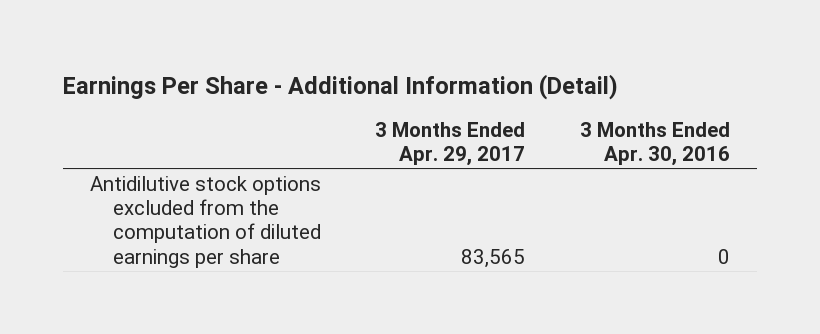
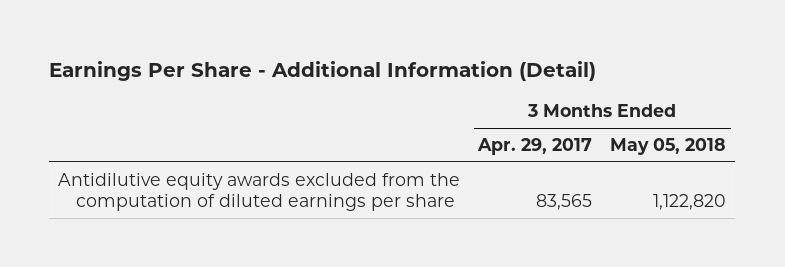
[579,121,730,166] 3 Months Ended Apr. 30, 2016 -> none
none -> [610,138,727,156] May 05, 2018
[89,175,322,268] Antidilutive stock options excluded from the computation of diluted earnings per share -> [58,173,461,212] Antidilutive equity awards excluded from the computation of diluted earnings per share

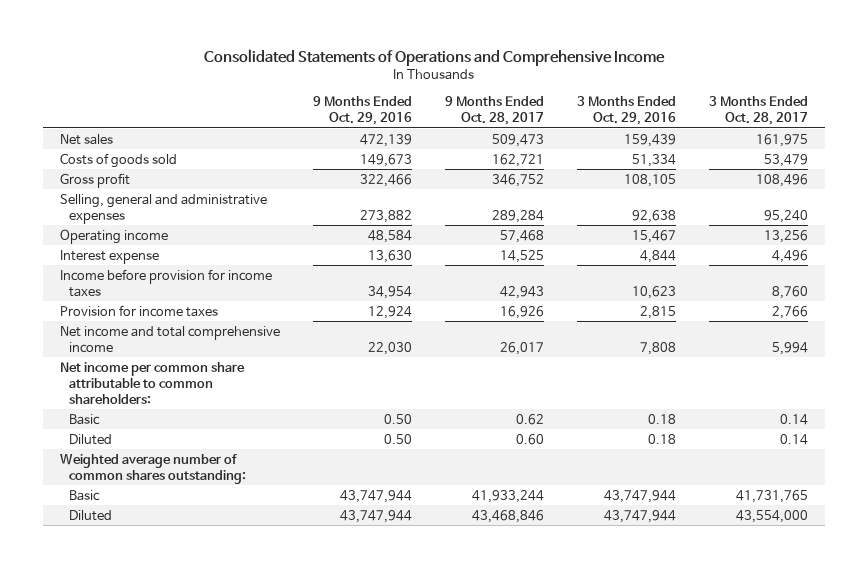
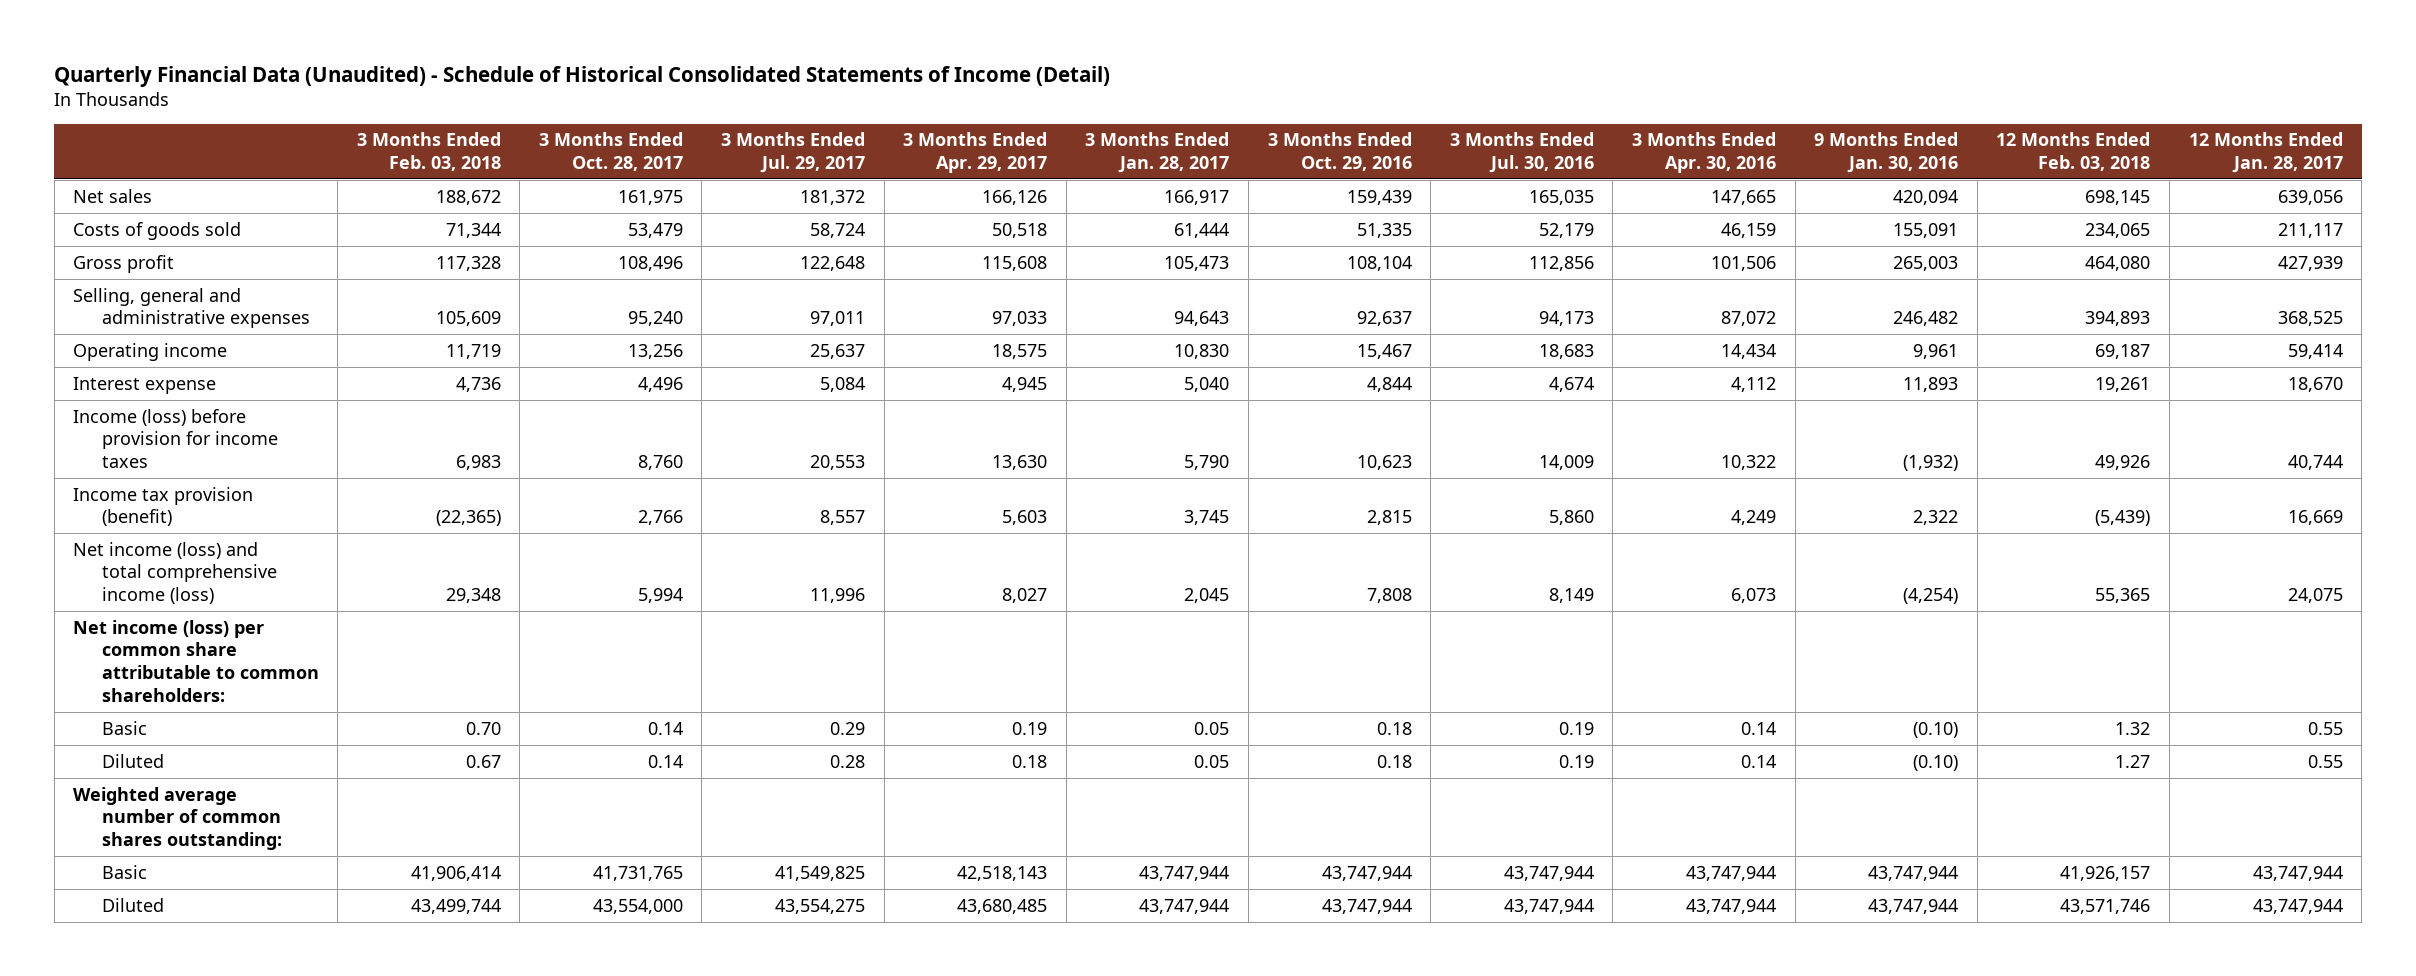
[204,49,666,67] Consolidated Statements of Operations and Comprehensive Income -> [54,65,1111,87] Quarterly Financial Data (Unaudited) - Schedule of Historical Consolidated Statements of Income (Detail)
[312,96,412,126] 9 Months Ended Oct. 29, 2016 -> none
[445,96,545,126] 9 Months Ended Oct. 28, 2017 -> none
none -> [356,132,501,171] 3 Months Ended Feb. 03, 2018
none -> [721,132,866,173] 3 Months Ended Jul. 29, 2017
none -> [903,132,1048,173] 3 Months Ended Apr. 29, 2017
none -> [1085,132,1230,173] 3 Months Ended Jan. 28, 2017
none -> [1449,132,1594,173] 3 Months Ended Jul. 30, 2016
none -> [1632,132,1777,173] 3 Months Ended Apr. 30, 2016
none -> [1814,132,1959,173] 9 Months Ended Jan. 30, 2016
none -> [1996,132,2151,171] 12 Months Ended Feb. 03, 2018
none -> [2188,132,2343,173] 12 Months Ended Jan. 28, 2017
[632,153,677,167] 51,334 -> [1356,222,1412,238] 51,335
[624,173,677,187] 108,105 -> [1346,255,1412,271] 108,104
[632,209,677,223] 92,638 -> [1356,311,1412,327] 92,637
[59,268,272,297] Income before provision for income taxes -> [73,408,278,469] Income (loss) before provision for income taxes
[59,304,218,317] Provision for income taxes -> [73,486,254,527] Income tax provision (benefit)
[59,325,280,353] Net income and total comprehensive income -> [73,541,277,605] Net income (loss) and total comprehensive income (loss)
[59,361,245,404] Net income per common share attributable to common shareholders: -> [73,619,319,702] Net income (loss) per common share attributable to common shareholders:

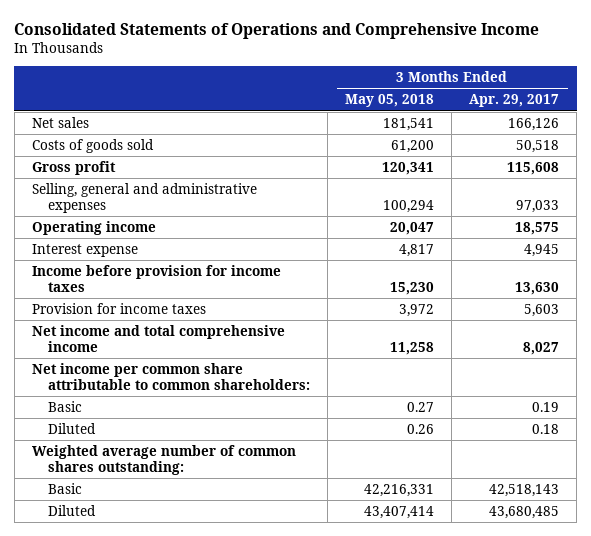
[54,65,1111,87] Quarterly Financial Data (Unaudited) - Schedule of Historical Consolidated Statements of Income (Detail) -> [14,22,540,39] Consolidated Statements of Operations and Comprehensive Income
[356,132,501,171] 3 Months Ended Feb. 03, 2018 -> none
[538,132,683,171] 3 Months Ended Oct. 28, 2017 -> none
[721,132,866,173] 3 Months Ended Jul. 29, 2017 -> none
[1085,132,1230,173] 3 Months Ended Jan. 28, 2017 -> none
[1267,132,1412,171] 3 Months Ended Oct. 29, 2016 -> none
[1449,132,1594,173] 3 Months Ended Jul. 30, 2016 -> none
[1632,132,1777,173] 3 Months Ended Apr. 30, 2016 -> none
[1814,132,1959,173] 9 Months Ended Jan. 30, 2016 -> none
[1996,132,2151,171] 12 Months Ended Feb. 03, 2018 -> none
[2188,132,2343,173] 12 Months Ended Jan. 28, 2017 -> none
none -> [345,94,435,108] May 05, 2018
[73,408,278,469] Income (loss) before provision for income taxes -> [31,264,281,292] Income before provision for income taxes
[73,486,254,527] Income tax provision (benefit) -> [31,302,206,314] Provision for income taxes
[73,541,277,605] Net income (loss) and total comprehensive income (loss) -> [31,324,285,352] Net income and total comprehensive income
[73,619,319,702] Net income (loss) per common share attributable to common shareholders: -> [31,362,311,390] Net income per common share attributable to common shareholders:

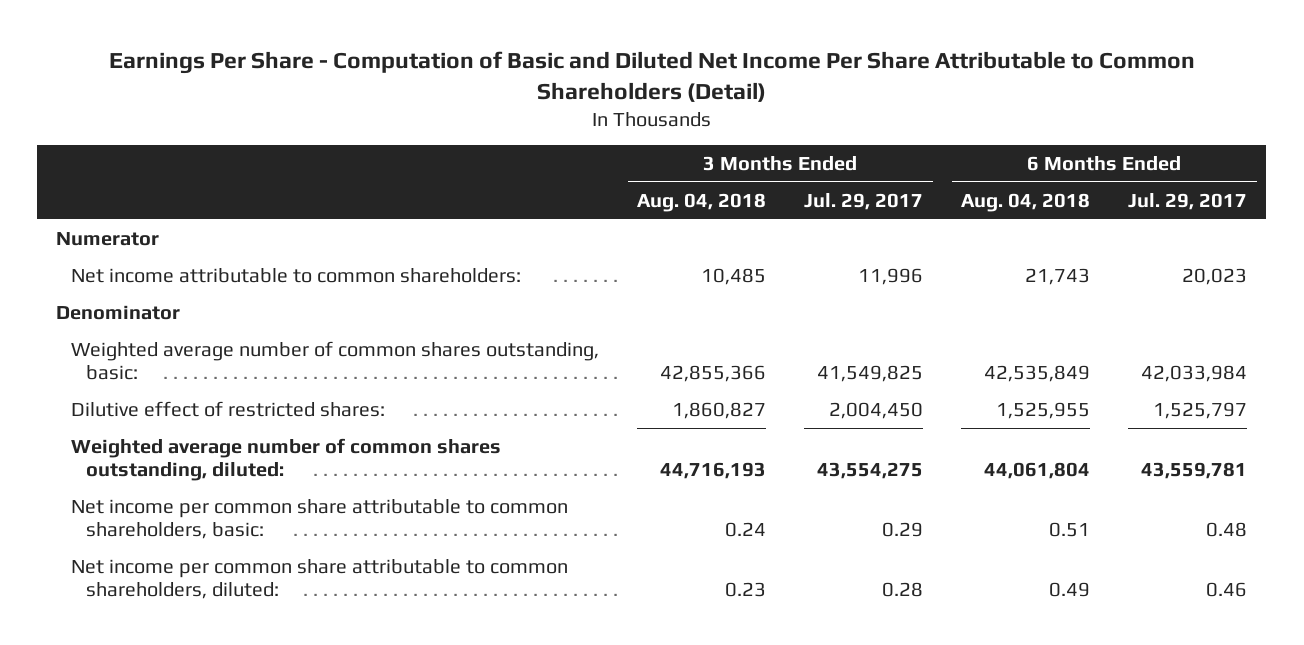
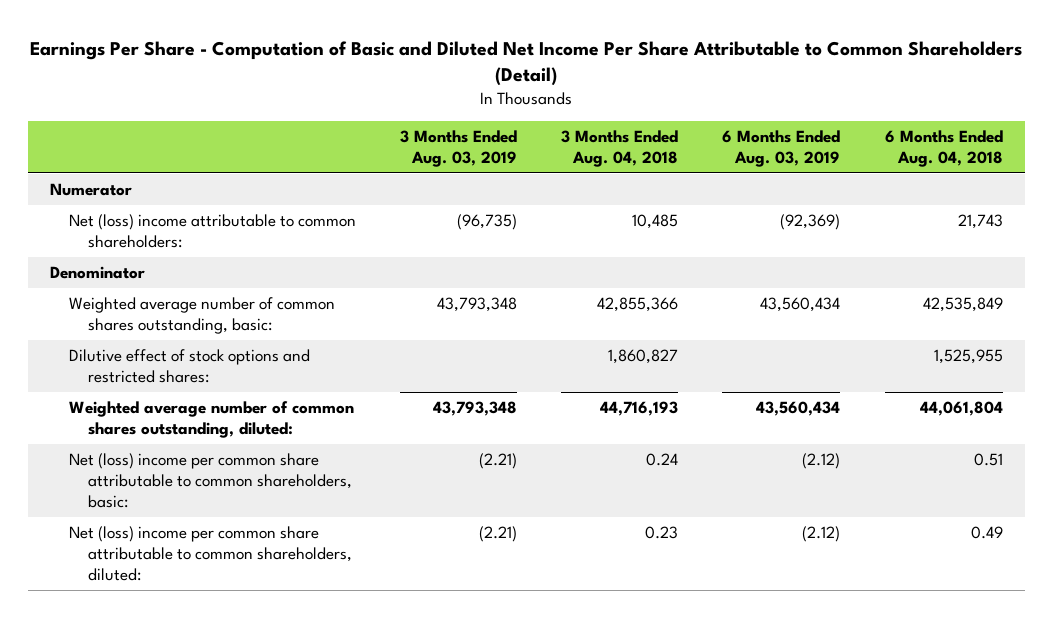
[804,192,924,210] Jul. 29, 2017 -> none
[1128,192,1248,210] Jul. 29, 2017 -> none
none -> [400,129,518,168] 3 Months Ended Aug. 03, 2019
none -> [722,129,841,168] 6 Months Ended Aug. 03, 2019
[70,267,521,283] Net income attributable to common shareholders: -> [68,213,356,249] Net (loss) income attributable to common shareholders:
[70,400,385,417] Dilutive effect of restricted shares: -> [68,348,310,384] Dilutive effect of stock options and restricted shares:
[70,498,568,540] Net income per common share attributable to common shareholders, basic: -> [68,452,352,509] Net (loss) income per common share attributable to common shareholders, basic:
[70,558,568,600] Net income per common share attributable to common shareholders, diluted: -> [68,525,352,582] Net (loss) income per common share attributable to common shareholders, diluted:

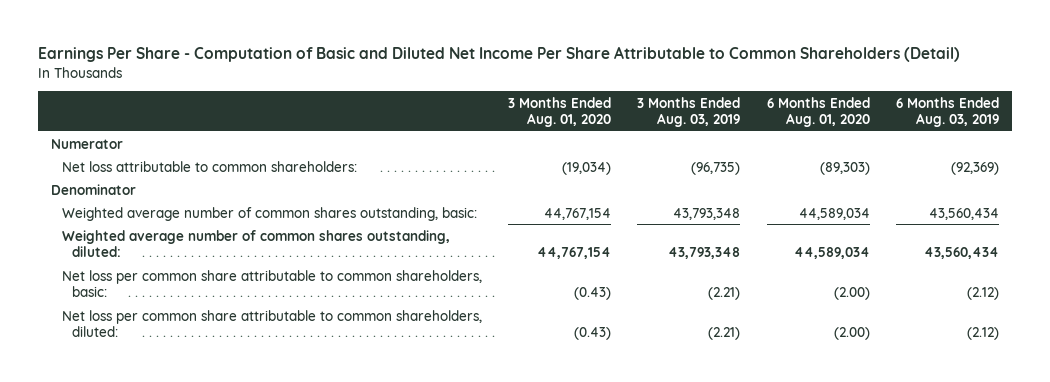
[561,129,679,168] 3 Months Ended Aug. 04, 2018 -> none
[884,129,1003,168] 6 Months Ended Aug. 04, 2018 -> none
none -> [507,96,611,127] 3 Months Ended Aug. 01, 2020
none -> [766,96,870,127] 6 Months Ended Aug. 01, 2020
[68,213,356,249] Net (loss) income attributable to common shareholders: -> [61,160,357,172] Net loss attributable to common shareholders:
[68,348,310,384] Dilutive effect of stock options and restricted shares: -> none
[68,452,352,509] Net (loss) income per common share attributable to common shareholders, basic: -> [61,269,482,297] Net loss per common share attributable to common shareholders, basic:
[68,525,352,582] Net (loss) income per common share attributable to common shareholders, diluted: -> [61,309,482,337] Net loss per common share attributable to common shareholders, diluted:

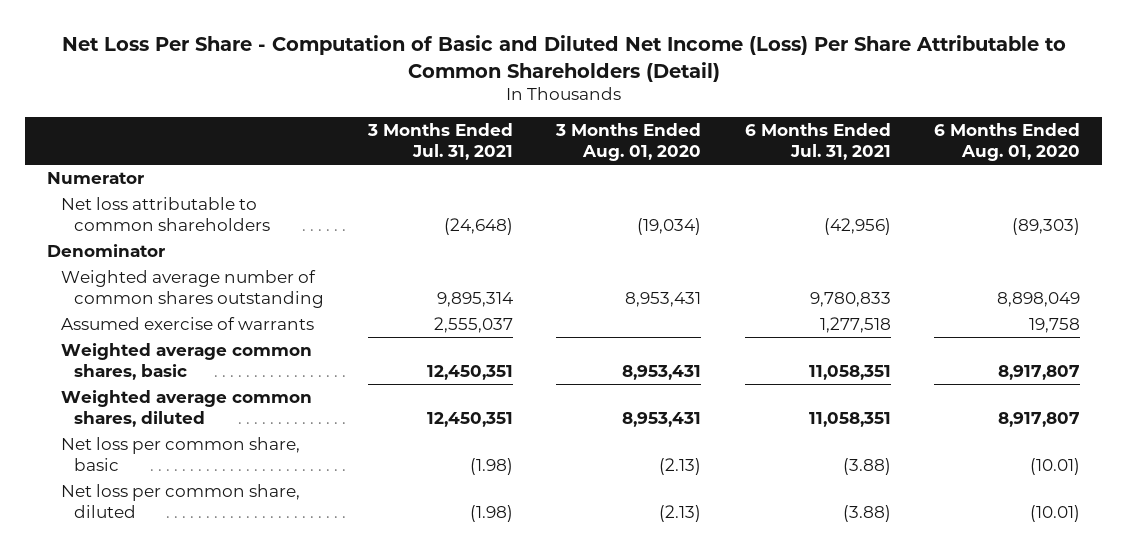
[37,46,960,63] Earnings Per Share - Computation of Basic and Diluted Net Income Per Share Attributable to Common Shareholders (Detail) -> [61,35,1066,82] Net Loss Per Share - Computation of Basic and Diluted Net Income (Loss) Per Share Attributable to Common Shareholders (Detail)
[637,96,741,127] 3 Months Ended Aug. 03, 2019 -> none
[895,96,999,127] 6 Months Ended Aug. 03, 2019 -> none
none -> [366,122,513,161] 3 Months Ended Jul. 31, 2021
none -> [744,122,891,161] 6 Months Ended Jul. 31, 2021
[61,160,357,172] Net loss attributable to common shareholders: -> [60,196,270,232] Net loss attributable to common shareholders
none -> [60,269,324,309] Weighted average number of common shares outstanding
none -> [60,316,314,330] Assumed exercise of warrants
[61,206,477,221] Weighted average number of common shares outstanding, basic: -> [60,342,312,381] Weighted average common shares, basic
[543,207,611,220] 44,767,154 -> [622,365,702,381] 8,953,431
[798,207,870,220] 44,589,034 -> [998,365,1081,381] 8,917,807
[61,229,450,257] Weighted average number of common shares outstanding, diluted: -> [60,389,312,428] Weighted average common shares, diluted
[536,246,611,259] 44,767,154 -> [622,412,702,428] 8,953,431
[793,246,870,259] 44,589,034 -> [998,412,1081,428] 8,917,807
[61,269,482,297] Net loss per common share attributable to common shareholders, basic: -> [60,436,300,472] Net loss per common share, basic
[573,286,611,300] (0.43) -> [659,458,702,476] (2.13)
[833,286,870,300] (2.00) -> [1030,458,1081,476] (10.01)
[61,309,482,337] Net loss per common share attributable to common shareholders, diluted: -> [60,483,300,519] Net loss per common share, diluted
[573,326,611,340] (0.43) -> [659,505,702,523] (2.13)
[833,326,870,340] (2.00) -> [1030,505,1081,523] (10.01)

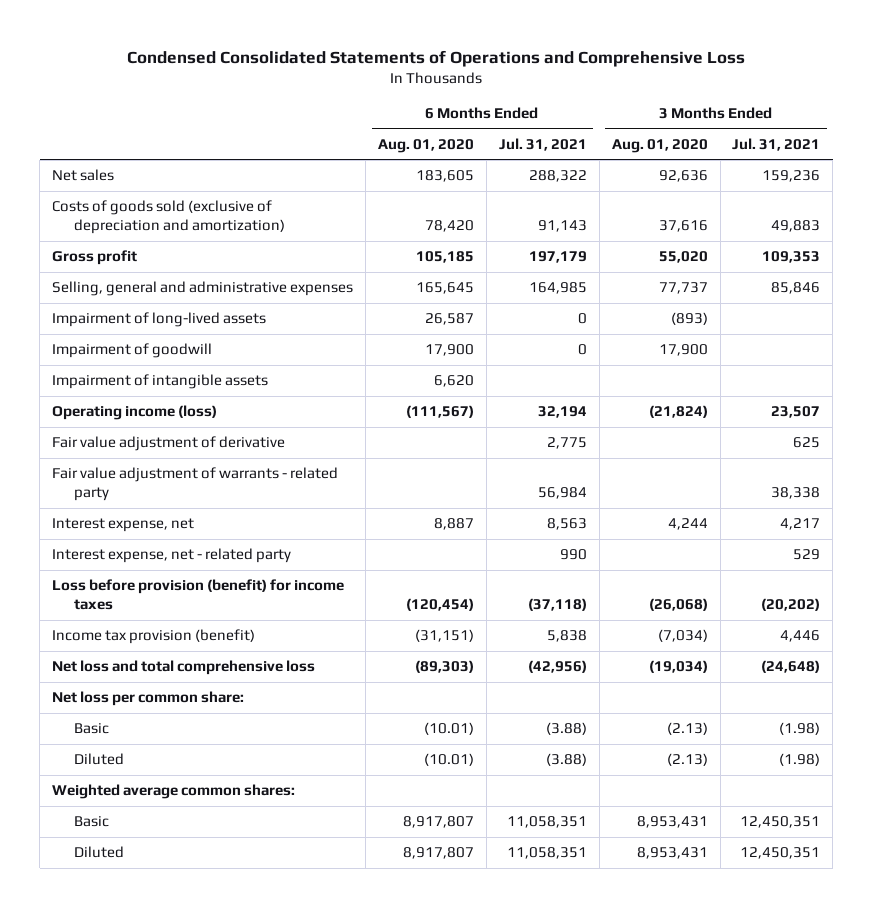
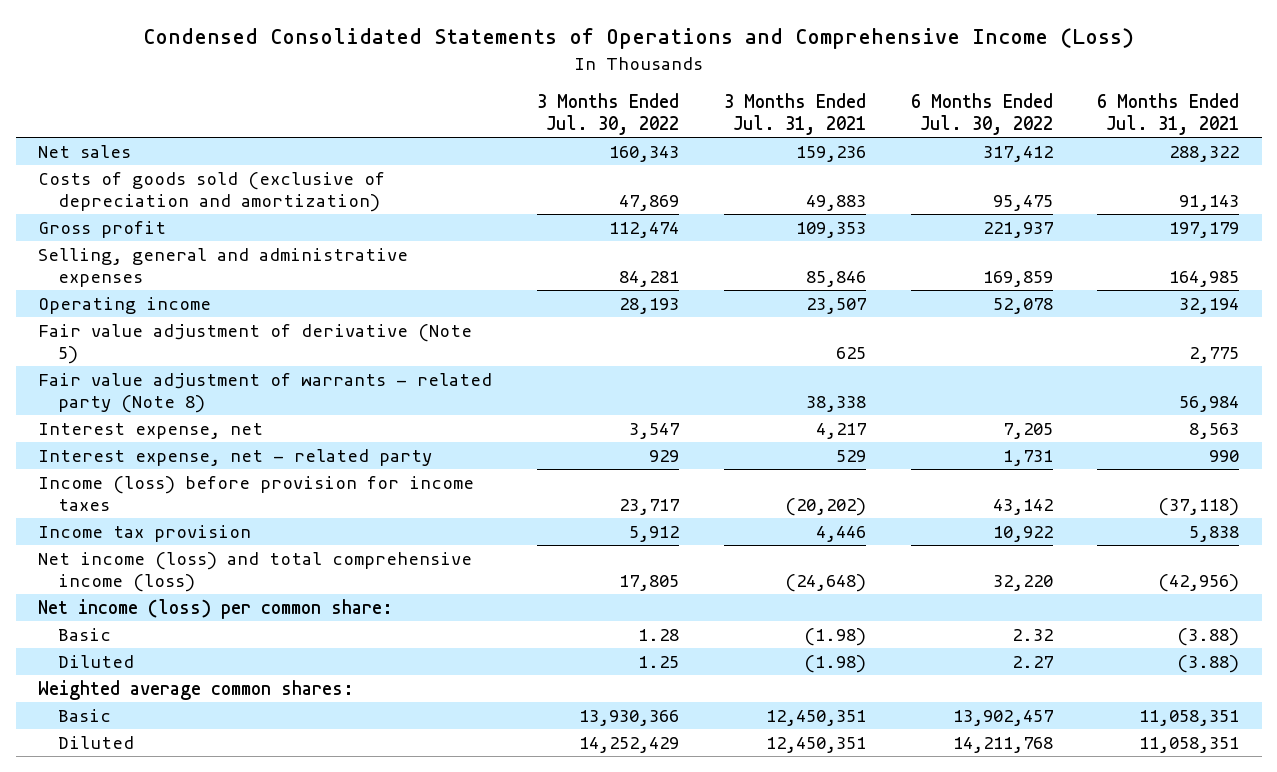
[127,49,746,67] Condensed Consolidated Statements of Operations and Comprehensive Loss -> [142,28,1134,50] Condensed Consolidated Statements of Operations and Comprehensive Income (Loss)
[377,138,474,153] Aug. 01, 2020 -> none
[611,138,708,153] Aug. 01, 2020 -> none
none -> [536,92,679,135] 3 Months Ended Jul. 30, 2022
none -> [910,92,1053,135] 6 Months Ended Jul. 30, 2022
[52,312,267,328] Impairment of long-lived assets -> none
[52,343,213,359] Impairment of goodwill -> none
[52,374,269,390] Impairment of intangible assets -> none
[52,405,218,421] Operating income (loss) -> [37,296,211,314] Operating income
[52,436,286,452] Fair value adjustment of derivative -> [37,323,472,364] Fair value adjustment of derivative (Note 5)
[52,467,339,502] Fair value adjustment of warrants - related party -> [37,372,492,413] Fair value adjustment of warrants - related party (Note 8)
[52,579,345,611] Loss before provision (benefit) for income taxes -> [37,475,474,511] Income (loss) before provision for income taxes
[52,629,256,645] Income tax provision (benefit) -> [37,524,251,542] Income tax provision
[52,660,316,676] Net loss and total comprehensive loss -> [37,551,472,592] Net income (loss) and total comprehensive income (loss)
[52,691,245,707] Net loss per common share: -> [37,598,393,619] Net income (loss) per common share:

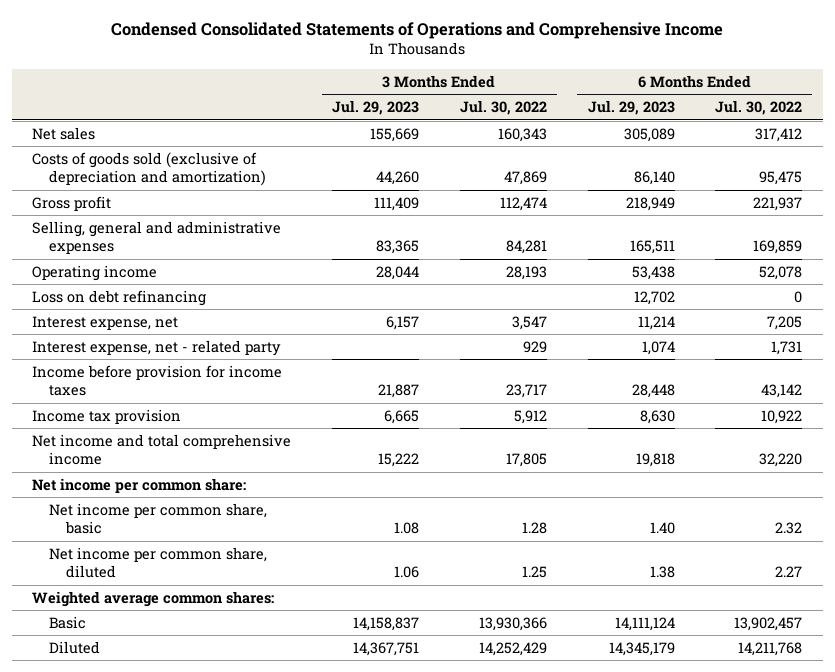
[142,28,1134,50] Condensed Consolidated Statements of Operations and Comprehensive Income (Loss) -> [111,21,724,39] Condensed Consolidated Statements of Operations and Comprehensive Income
[723,92,866,135] 3 Months Ended Jul. 31, 2021 -> none
[1097,92,1240,135] 6 Months Ended Jul. 31, 2021 -> none
none -> [332,100,420,116] Jul. 29, 2023
none -> [587,100,675,116] Jul. 29, 2023
[37,323,472,364] Fair value adjustment of derivative (Note 5) -> none
[37,372,492,413] Fair value adjustment of warrants - related party (Note 8) -> none
none -> [32,289,207,306] Loss on debt refinancing
[37,475,474,511] Income (loss) before provision for income taxes -> [32,364,283,397] Income before provision for income taxes
[37,551,472,592] Net income (loss) and total comprehensive income (loss) -> [32,433,292,466] Net income and total comprehensive income
[37,598,393,619] Net income (loss) per common share: -> [32,477,247,493] Net income per common share:
[58,627,112,641] Basic -> [49,502,268,535] Net income per common share, basic
[58,654,135,668] Diluted -> [49,546,268,579] Net income per common share, diluted

